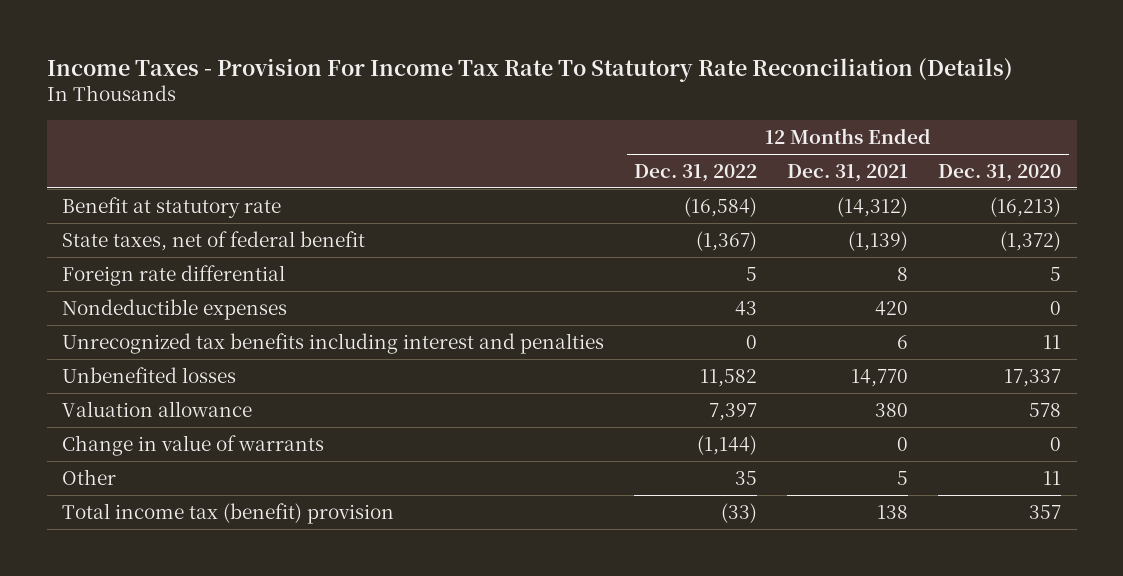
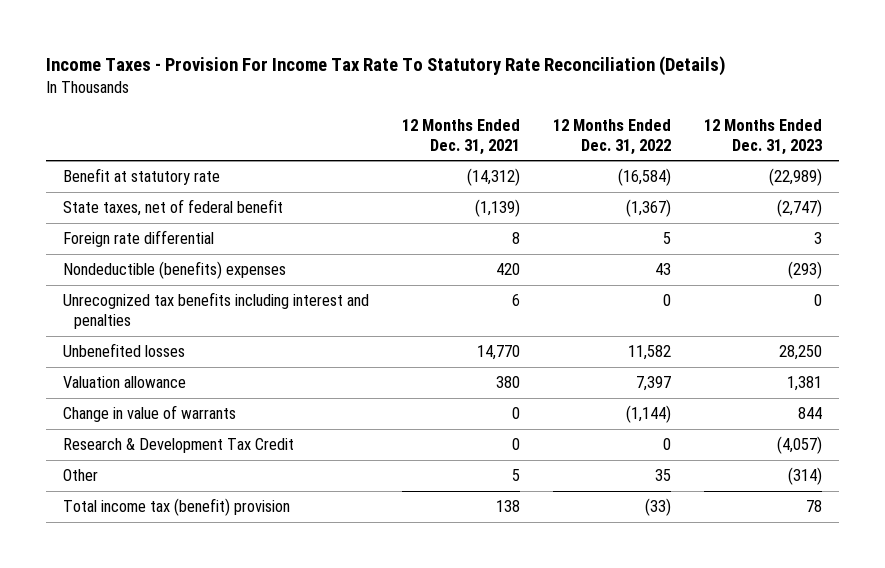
[938,163,1062,182] Dec. 31, 2020 -> none
none -> [704,118,823,155] 12 Months Ended Dec. 31, 2023
[61,298,287,320] Nondeductible expenses -> [62,261,286,280] Nondeductible (benefits) expenses
none -> [62,438,294,454] Research & Development Tax Credit

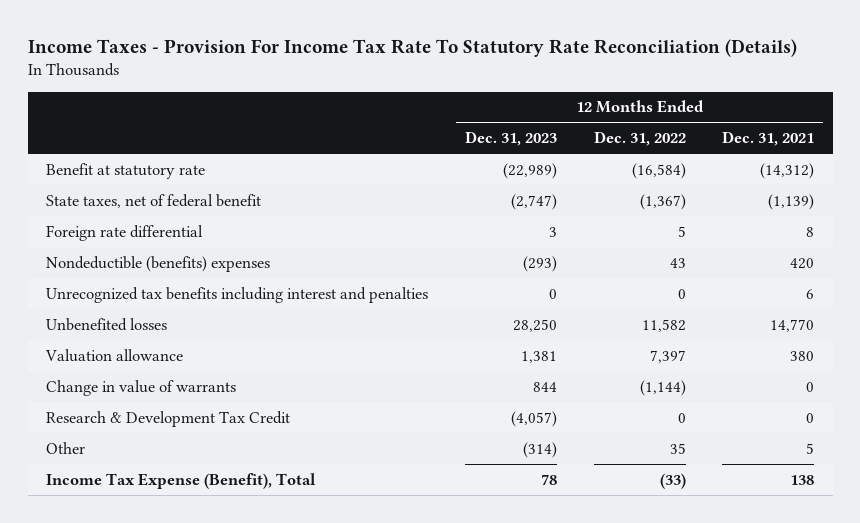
[62,498,290,517] Total income tax (benefit) provision -> [46,472,317,489] Income Tax Expense (Benefit), Total

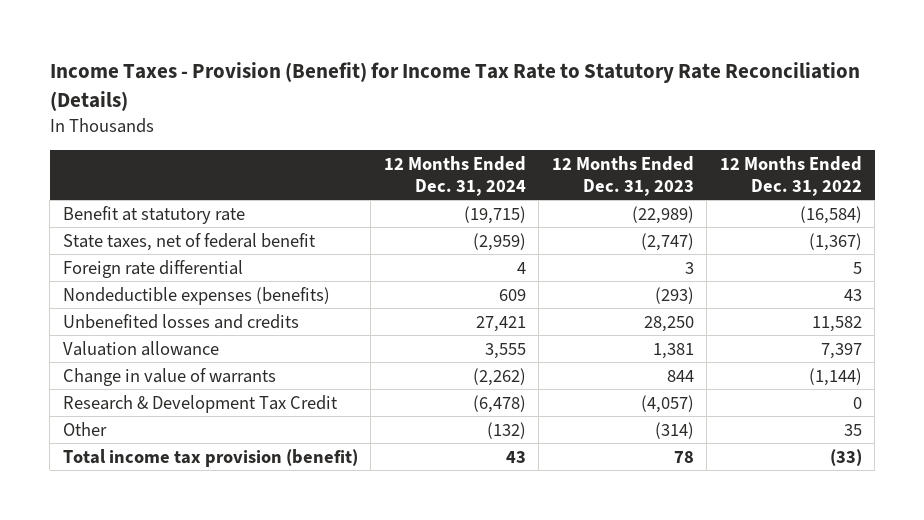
[27,39,797,58] Income Taxes - Provision For Income Tax Rate To Statutory Rate Reconciliation (Details) -> [49,62,860,111] Income Taxes - Provision (Benefit) for Income Tax Rate to Statutory Rate Reconciliation (Details)
[722,131,815,147] Dec. 31, 2021 -> none
none -> [383,155,526,196] 12 Months Ended Dec. 31, 2024
[46,286,429,303] Unrecognized tax benefits including interest and penalties -> none
[46,255,271,272] Nondeductible (benefits) expenses -> [62,286,330,305] Nondeductible expenses (benefits)
[46,317,168,331] Unbenefited losses -> [62,313,299,329] Unbenefited losses and credits
[46,472,317,489] Income Tax Expense (Benefit), Total -> [62,448,358,467] Total income tax provision (benefit)

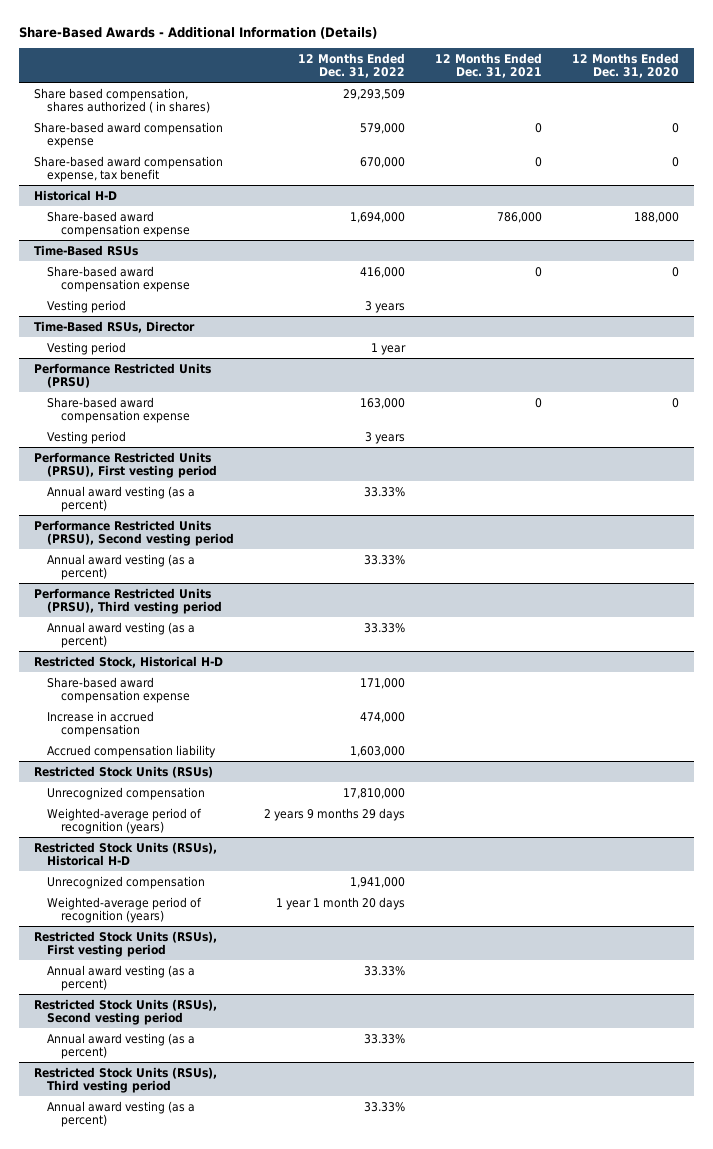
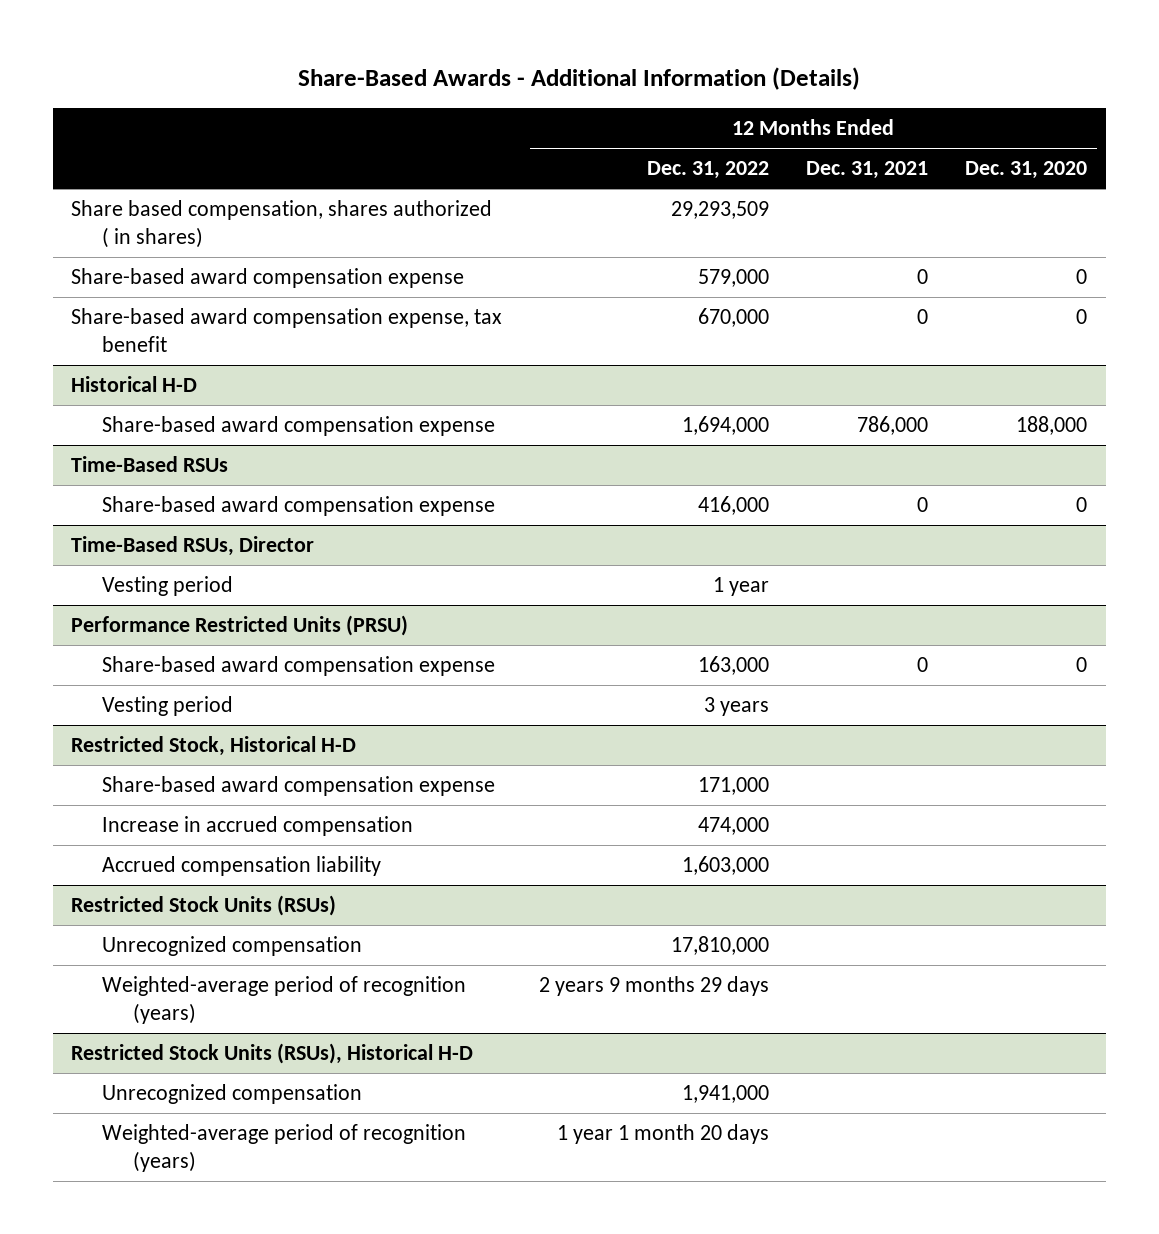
[47,299,127,313] Vesting period -> none
[34,451,218,478] Performance Restricted Units (PRSU), First vesting period -> none
[47,485,196,512] Annual award vesting (as a percent) -> none
[34,519,235,546] Performance Restricted Units (PRSU), Second vesting period -> none
[47,553,196,580] Annual award vesting (as a percent) -> none
[34,587,223,614] Performance Restricted Units (PRSU), Third vesting period -> none
[47,621,196,648] Annual award vesting (as a percent) -> none
[34,930,218,957] Restricted Stock Units (RSUs), First vesting period -> none
[47,964,196,991] Annual award vesting (as a percent) -> none
[34,998,218,1025] Restricted Stock Units (RSUs), Second vesting period -> none
[47,1032,196,1059] Annual award vesting (as a percent) -> none
[34,1066,218,1093] Restricted Stock Units (RSUs), Third vesting period -> none
[47,1100,196,1127] Annual award vesting (as a percent) -> none

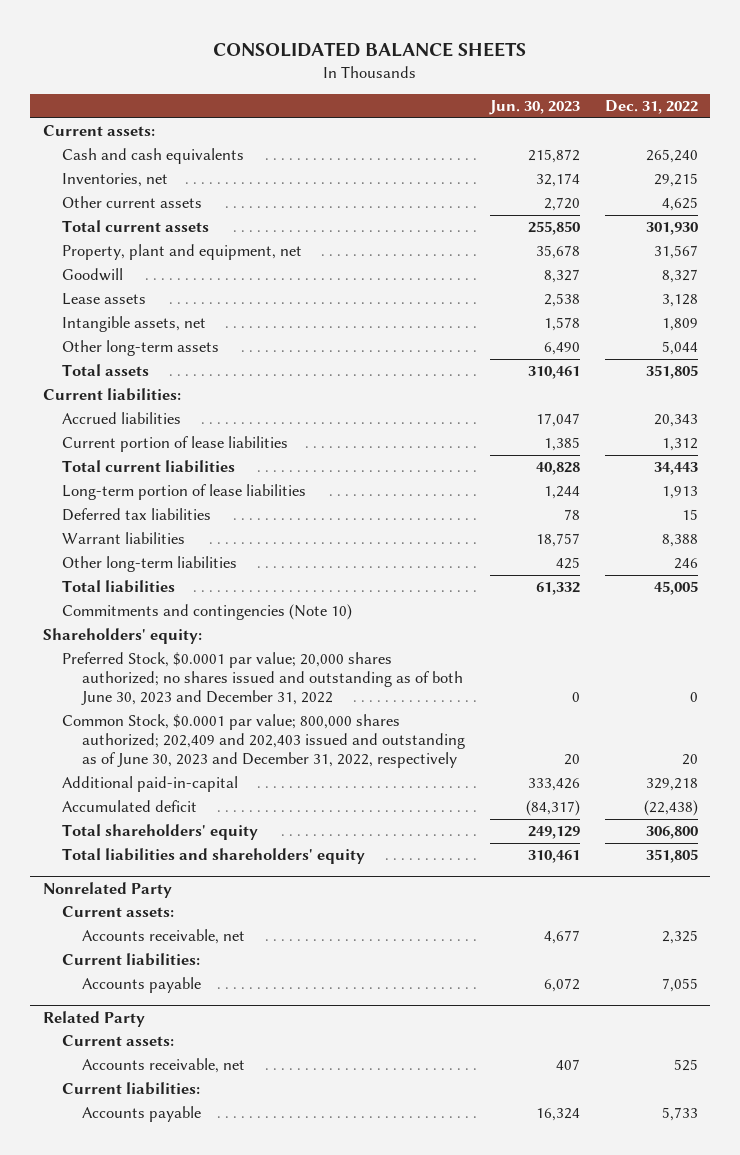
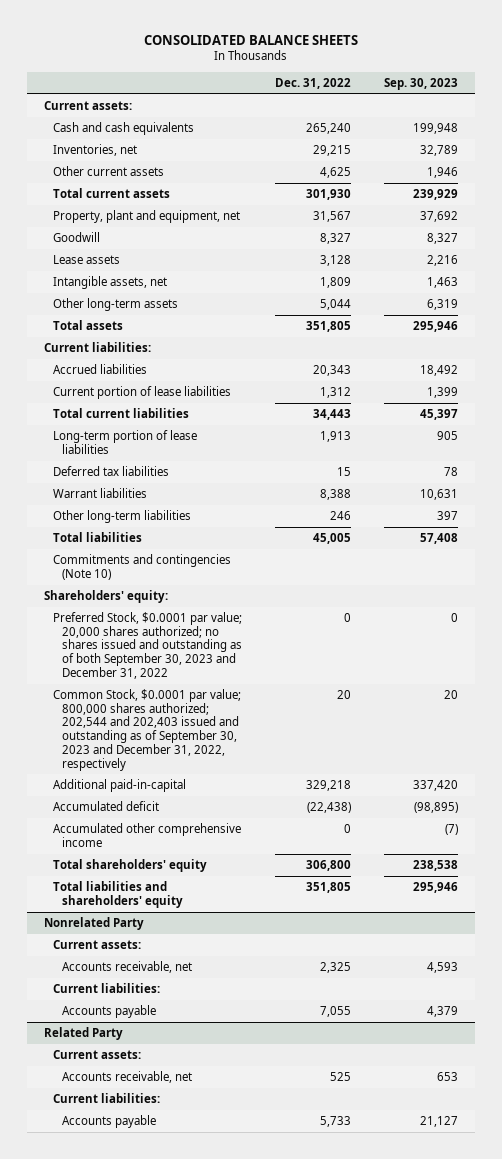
[488,100,580,116] Jun. 30, 2023 -> none
none -> [384,77,459,90] Sep. 30, 2023
[62,652,463,706] Preferred Stock, $0.0001 par value; 20,000 shares authorized; no shares issued and outstanding as of both June 30, 2023 and December 31, 2022 -> [52,612,242,679] Preferred Stock, $0.0001 par value; 20,000 shares authorized; no shares issued and outstanding as of both September 30, 2023 and December 31, 2022
[62,714,465,769] Common Stock, $0.0001 par value; 800,000 shares authorized; 202,409 and 202,403 issued and outstanding as of June 30, 2023 and December 31, 2022, respectively -> [52,689,241,771] Common Stock, $0.0001 par value; 800,000 shares authorized; 202,544 and 202,403 issued and outstanding as of September 30, 2023 and December 31, 2022, respectively
none -> [52,823,241,847] Accumulated other comprehensive income

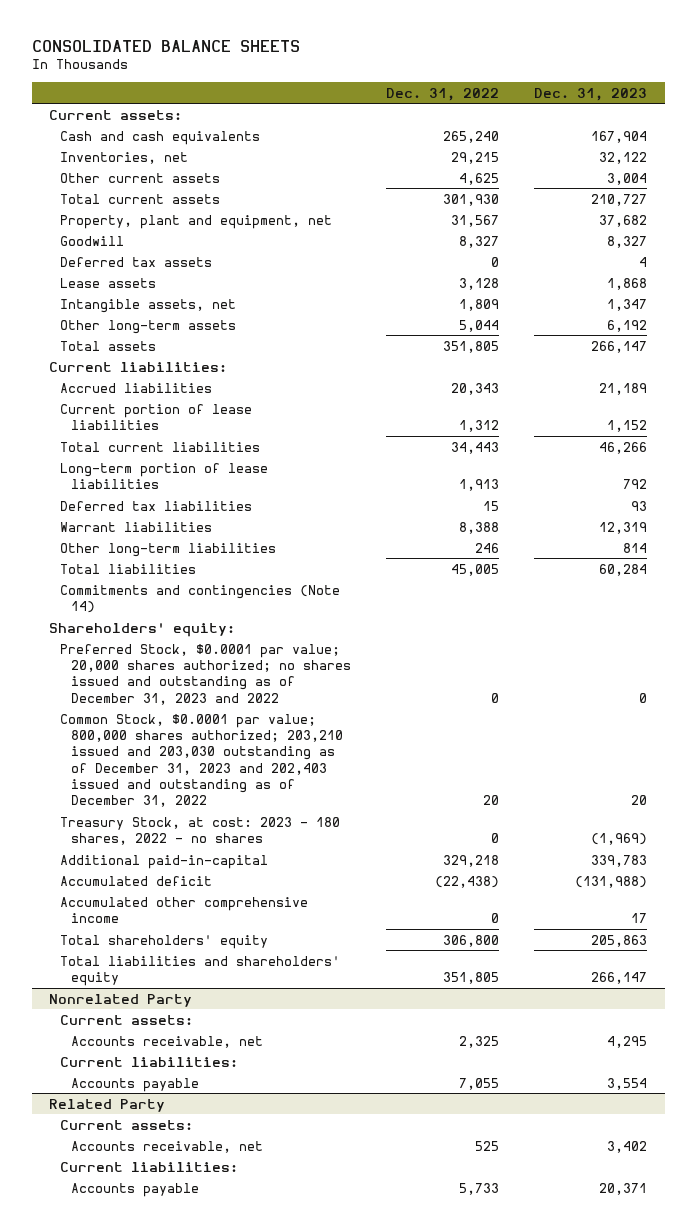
[384,77,459,90] Sep. 30, 2023 -> none
none -> [534,87,648,101] Dec. 31, 2023
none -> [60,256,213,267] Deferred tax assets
[52,554,231,580] Commitments and contingencies (Note 10) -> [60,584,341,613] Commitments and contingencies (Note 14)
[52,612,242,679] Preferred Stock, $0.0001 par value; 20,000 shares authorized; no shares issued and outstanding as of both September 30, 2023 and December 31, 2022 -> [60,643,352,705] Preferred Stock, $0.0001 par value; 20,000 shares authorized; no shares issued and outstanding as of December 31, 2023 and 2022
[52,689,241,771] Common Stock, $0.0001 par value; 800,000 shares authorized; 202,544 and 202,403 issued and outstanding as of September 30, 2023 and December 31, 2022, respectively -> [60,713,344,808] Common Stock, $0.0001 par value; 800,000 shares authorized; 203,210 issued and 203,030 outstanding as of December 31, 2023 and 202,403 issued and outstanding as of December 31, 2022
none -> [60,816,341,845] Treasury Stock, at cost: 2023 - 180 shares, 2022 - no shares

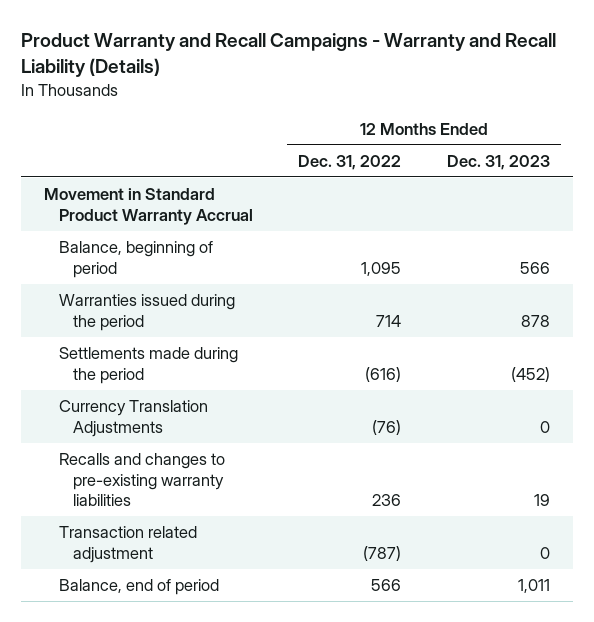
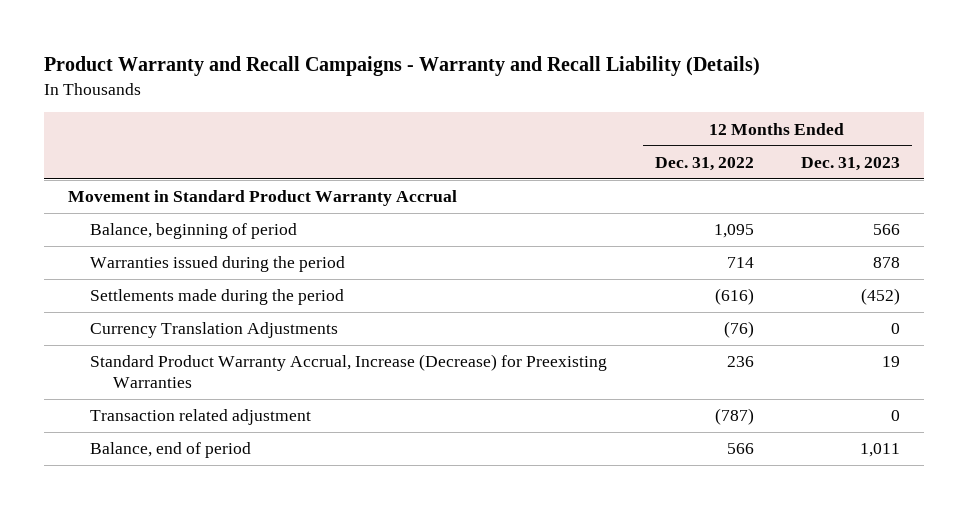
[58,453,225,507] Recalls and changes to pre-existing warranty liabilities -> [90,354,608,389] Standard Product Warranty Accrual, Increase (Decrease) for Preexisting Warranties

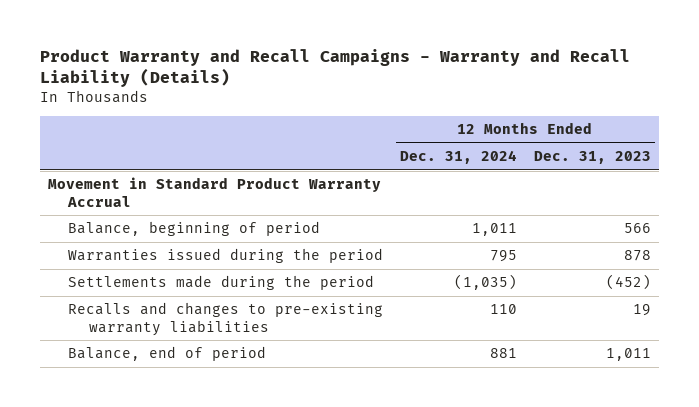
[654,156,754,171] Dec. 31, 2022 -> none
none -> [400,150,518,165] Dec. 31, 2024
[90,322,339,339] Currency Translation Adjustments -> none
[90,409,312,426] Transaction related adjustment -> none
[90,354,608,389] Standard Product Warranty Accrual, Increase (Decrease) for Preexisting Warranties -> [68,302,384,336] Recalls and changes to pre-existing warranty liabilities

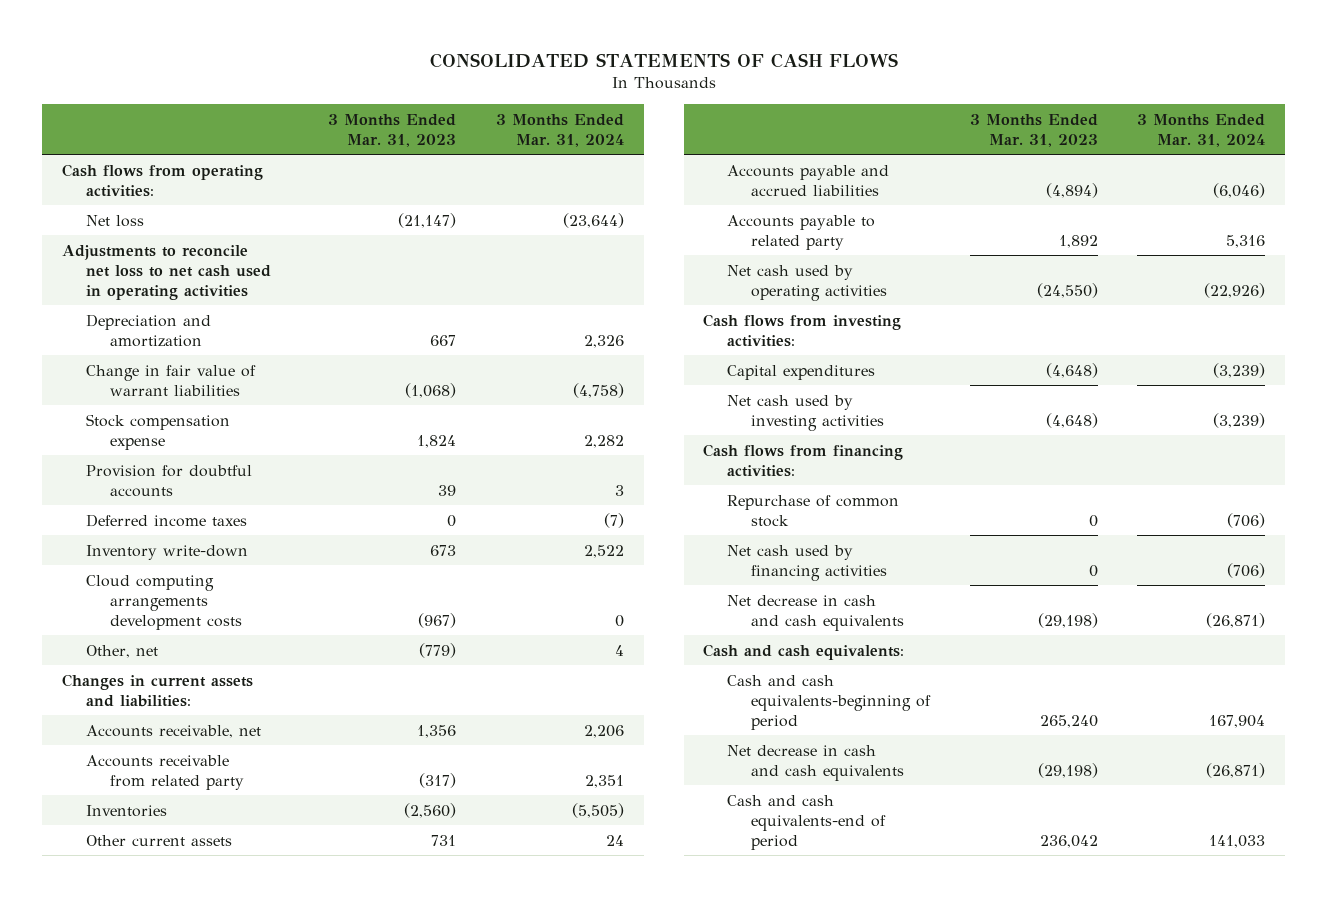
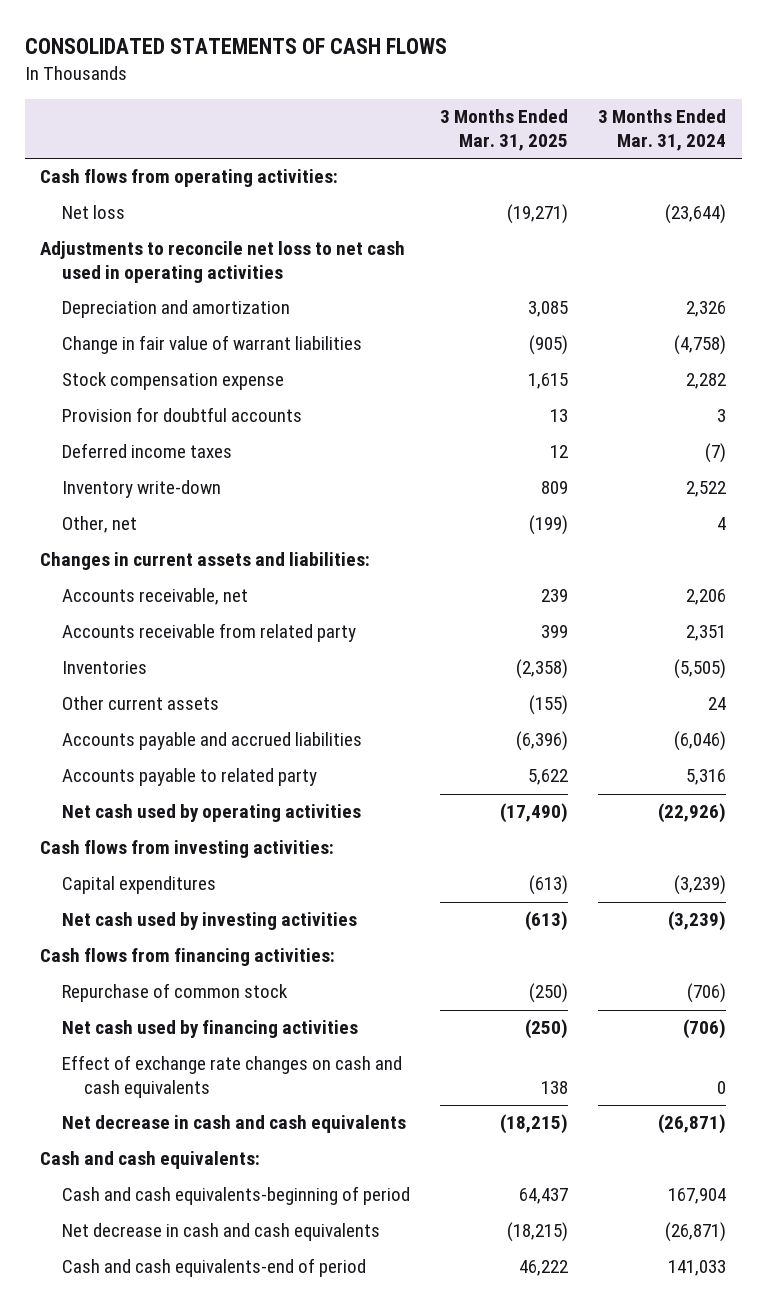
[328,113,457,147] 3 Months Ended Mar. 31, 2023 -> none
none -> [440,109,569,151] 3 Months Ended Mar. 31, 2025
[85,574,242,630] Cloud computing arrangements development costs -> none
none -> [62,1055,403,1099] Effect of exchange rate changes on cash and cash equivalents

